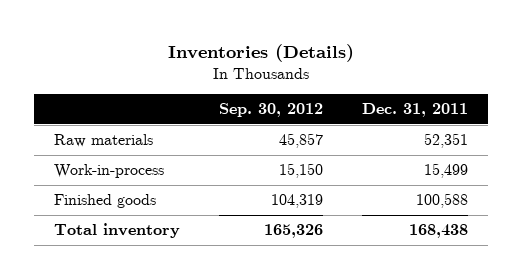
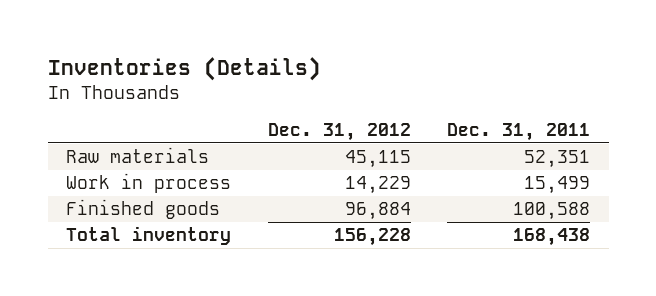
[218,103,323,118] Sep. 30, 2012 -> none
none -> [267,122,411,141] Dec. 31, 2012
[53,164,164,179] Work-in-process -> [65,173,231,194] Work in process

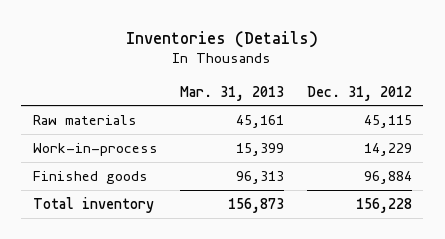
[447,122,591,141] Dec. 31, 2011 -> none
none -> [180,85,285,101] Mar. 31, 2013
[65,173,231,194] Work in process -> [32,142,158,156] Work-in-process

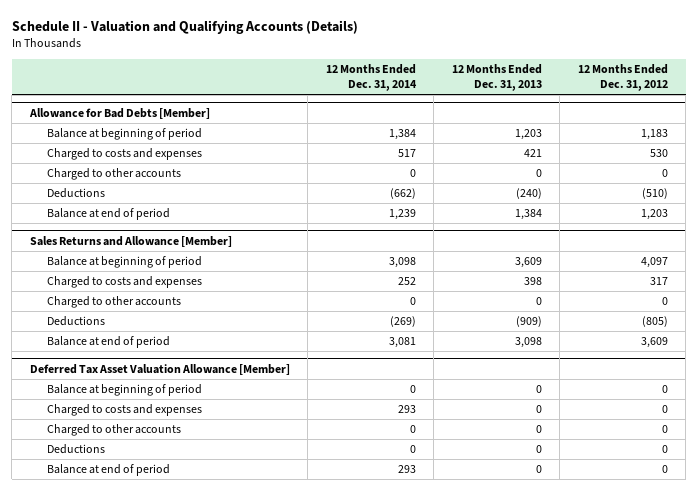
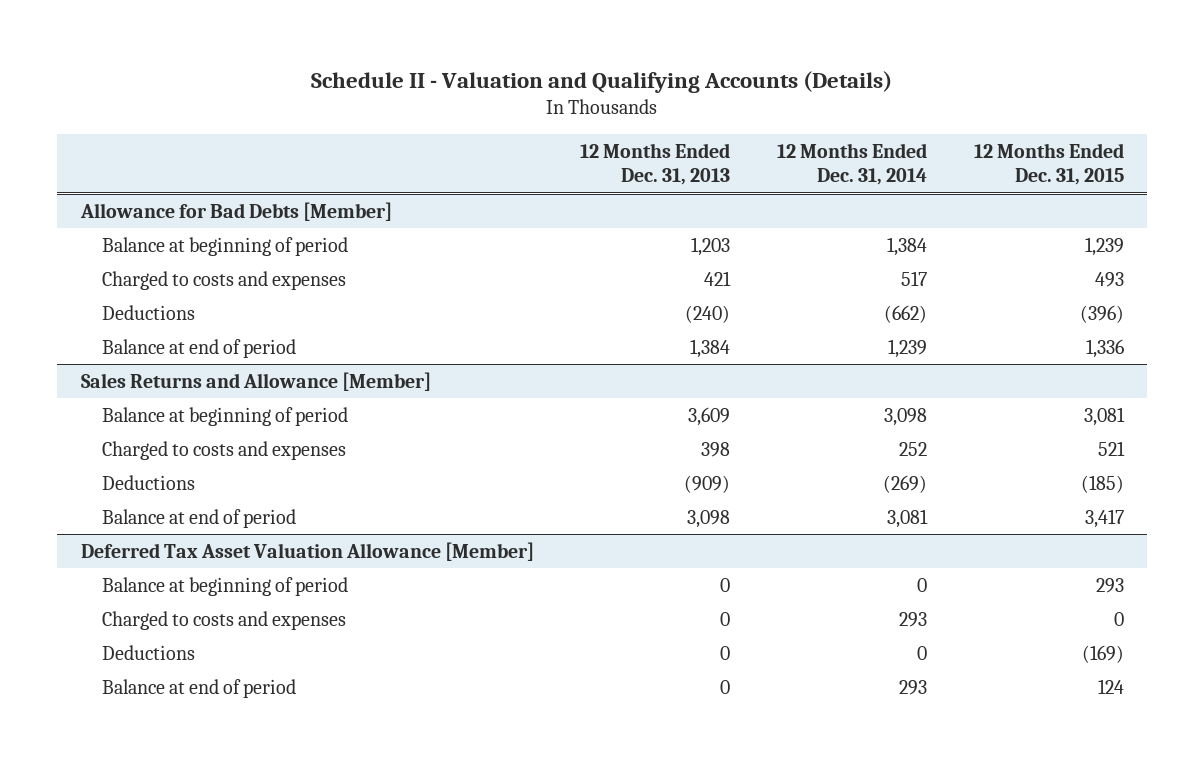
[577,64,668,92] 12 Months Ended Dec. 31, 2012 -> none
none -> [973,142,1124,186] 12 Months Ended Dec. 31, 2015
[46,168,181,181] Charged to other accounts -> none
[46,296,181,309] Charged to other accounts -> none
[46,424,181,437] Charged to other accounts -> none

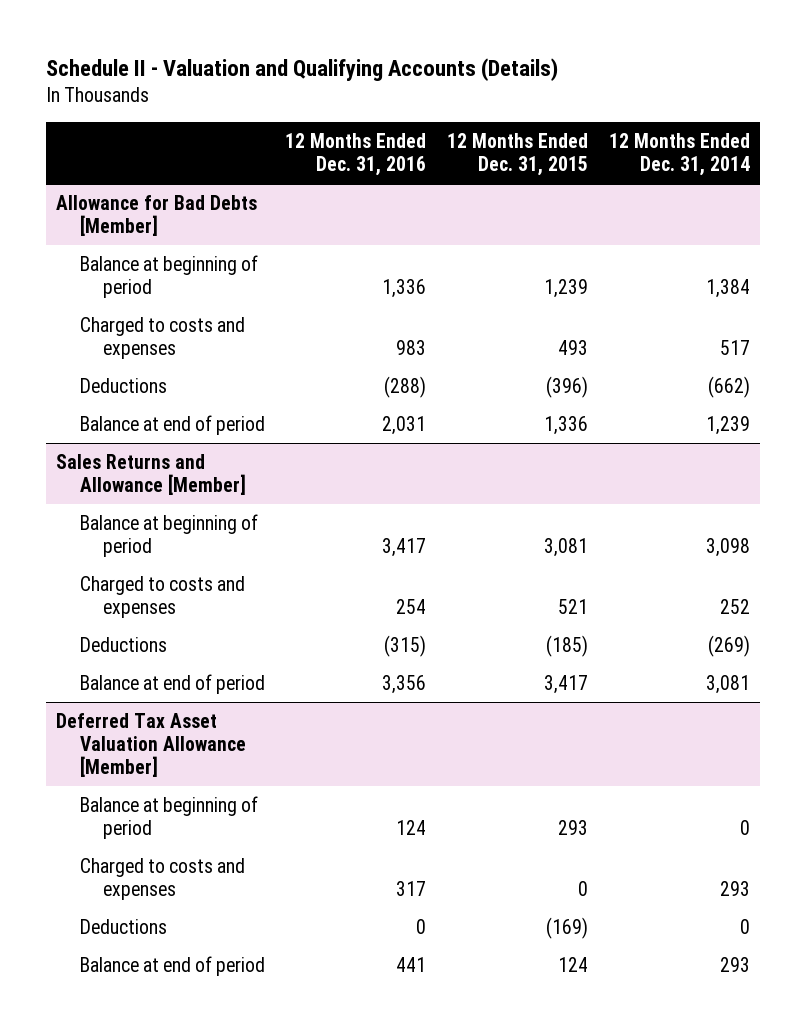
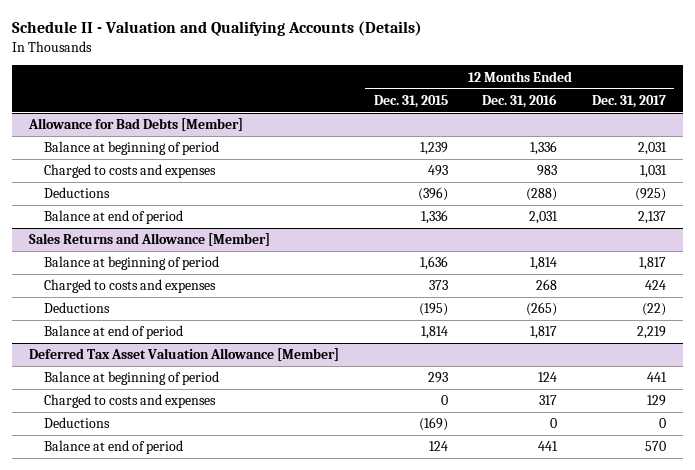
[608,132,750,176] 12 Months Ended Dec. 31, 2014 -> none
none -> [591,94,666,108] Dec. 31, 2017
[382,538,427,558] 3,417 -> [530,257,558,271] 1,814
[543,538,588,558] 3,081 -> [419,256,448,271] 1,636
[396,599,427,615] 254 -> [536,279,558,291] 268
[557,599,588,615] 521 -> [428,280,448,291] 373
[384,634,427,657] (315) -> [526,302,558,317] (265)
[545,634,588,657] (185) -> [418,303,448,317] (195)
[382,674,427,694] 3,356 -> [530,326,558,340] 1,817
[543,674,588,694] 3,417 -> [420,326,448,340] 1,814

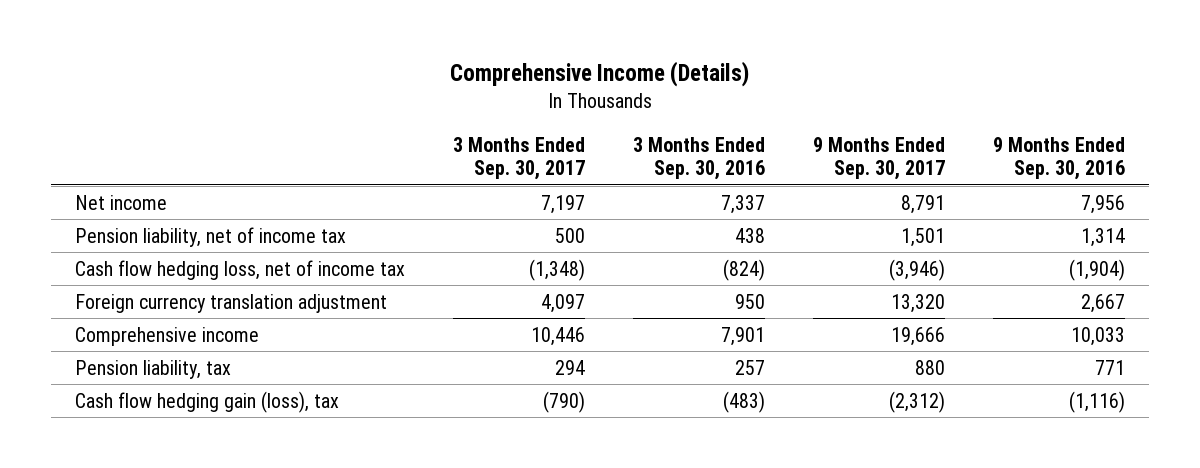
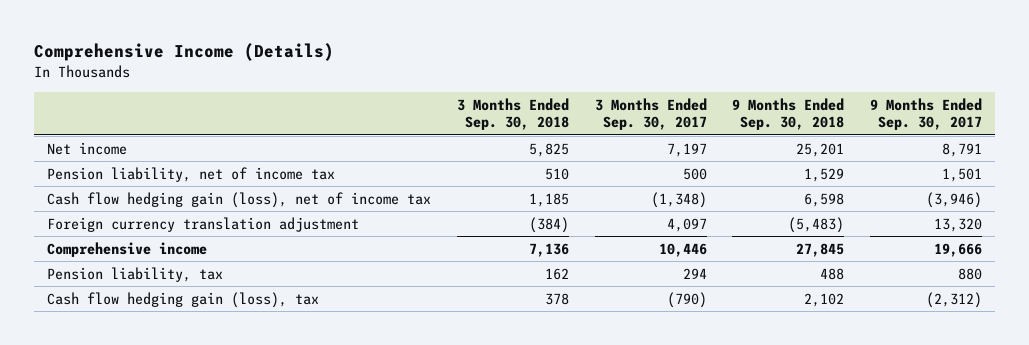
[632,136,765,181] 3 Months Ended Sep. 30, 2016 -> none
[992,136,1125,181] 9 Months Ended Sep. 30, 2016 -> none
none -> [456,97,569,131] 3 Months Ended Sep. 30, 2018
none -> [732,97,845,131] 9 Months Ended Sep. 30, 2018
[74,259,405,280] Cash flow hedging loss, net of income tax -> [47,191,432,208] Cash flow hedging gain (loss), net of income tax

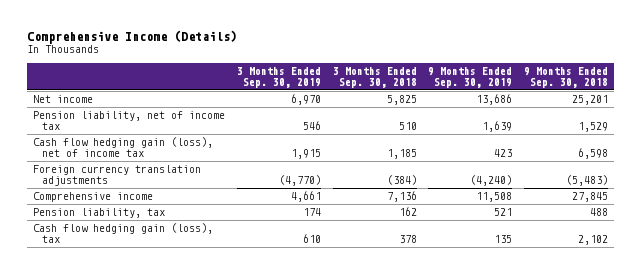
[594,97,707,131] 3 Months Ended Sep. 30, 2017 -> none
[870,97,983,131] 9 Months Ended Sep. 30, 2017 -> none
none -> [236,66,321,88] 3 Months Ended Sep. 30, 2019
none -> [428,66,513,88] 9 Months Ended Sep. 30, 2019
[47,216,360,232] Foreign currency translation adjustment -> [32,165,201,187] Foreign currency translation adjustments

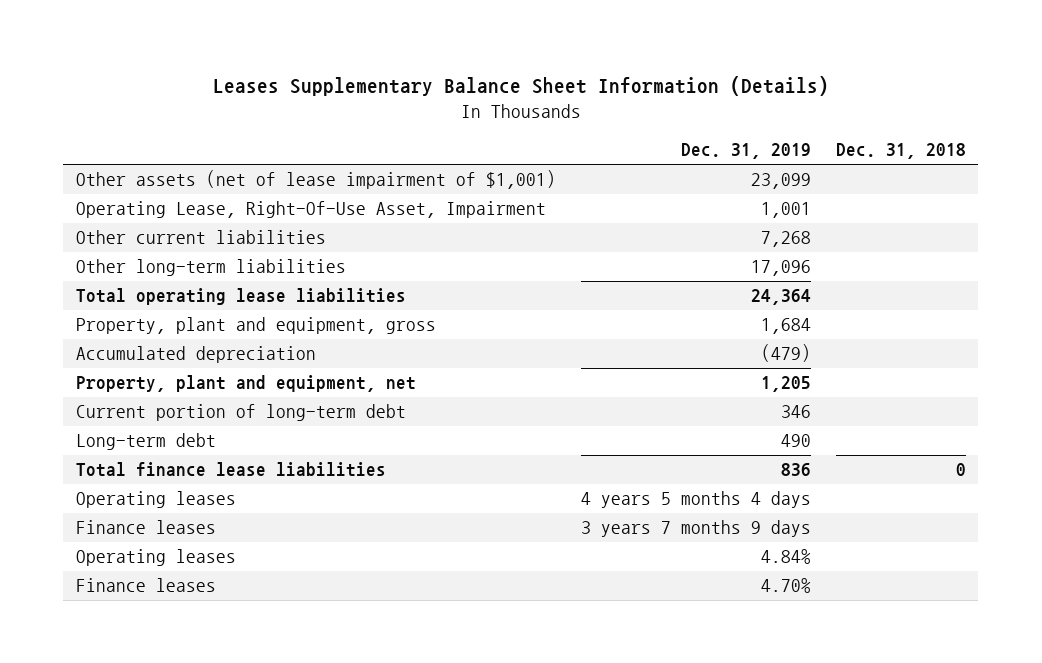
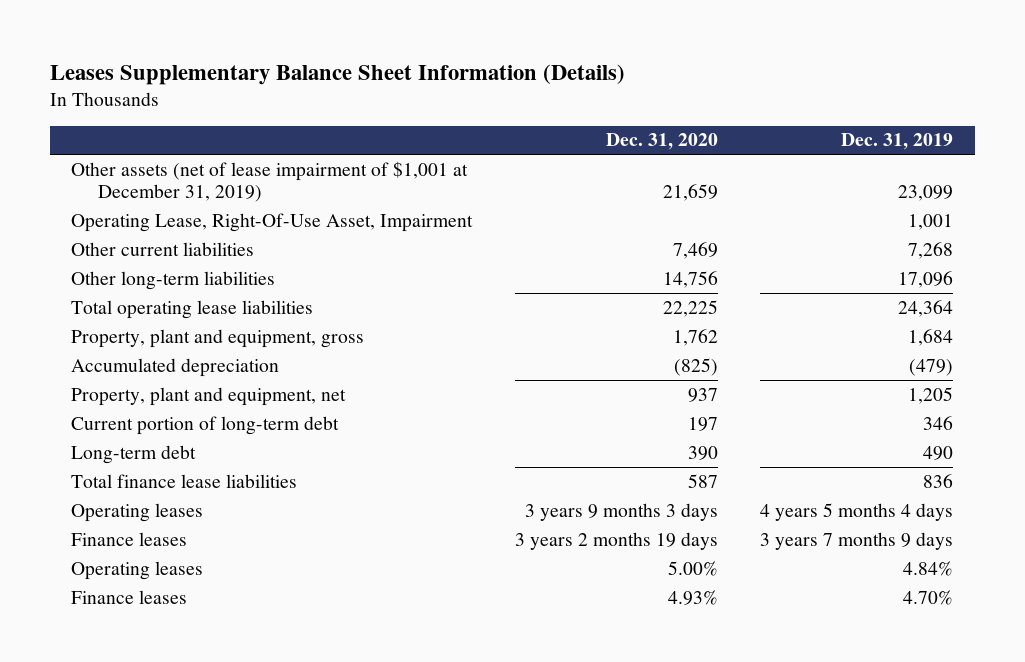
[835,143,966,160] Dec. 31, 2018 -> none
none -> [605,133,718,151] Dec. 31, 2020
[75,170,556,190] Other assets (net of lease impairment of $1,001) -> [71,160,469,203] Other assets (net of lease impairment of $1,001 at December 31, 2019)

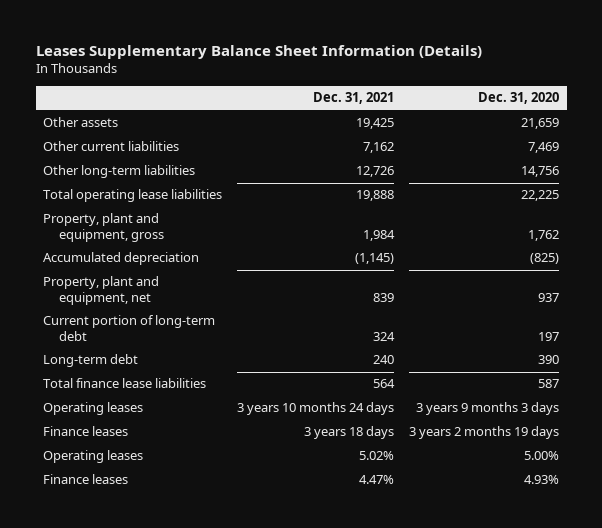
[841,133,954,151] Dec. 31, 2019 -> none
none -> [313,92,395,105] Dec. 31, 2021
[71,212,474,232] Operating Lease, Right-Of-Use Asset, Impairment -> none
[71,160,469,203] Other assets (net of lease impairment of $1,001 at December 31, 2019) -> [43,117,119,128] Other assets

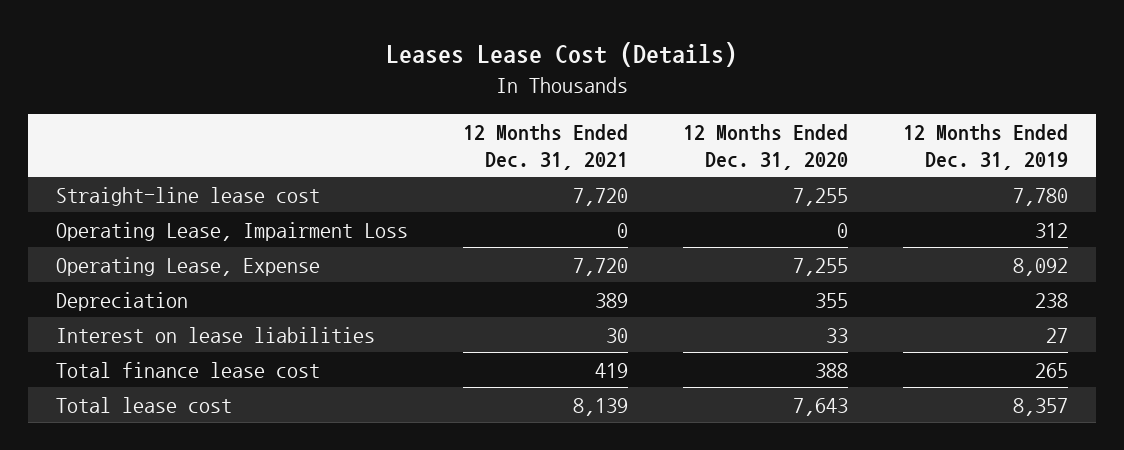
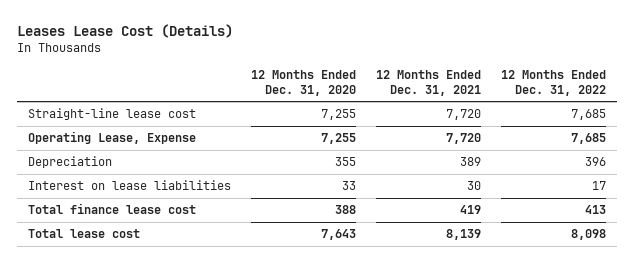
[903,123,1069,170] 12 Months Ended Dec. 31, 2019 -> none
none -> [501,70,607,96] 12 Months Ended Dec. 31, 2022
[55,221,408,241] Operating Lease, Impairment Loss -> none

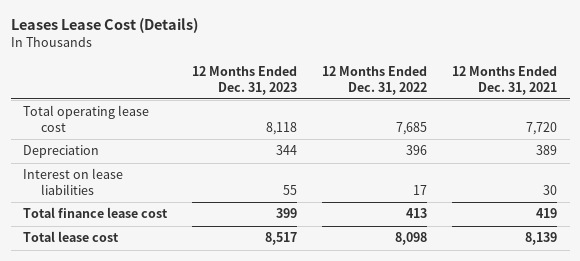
[250,70,356,96] 12 Months Ended Dec. 31, 2020 -> none
none -> [192,66,298,95] 12 Months Ended Dec. 31, 2023
[27,131,196,145] Operating Lease, Expense -> none
[27,108,196,121] Straight-line lease cost -> [23,105,150,132] Total operating lease cost

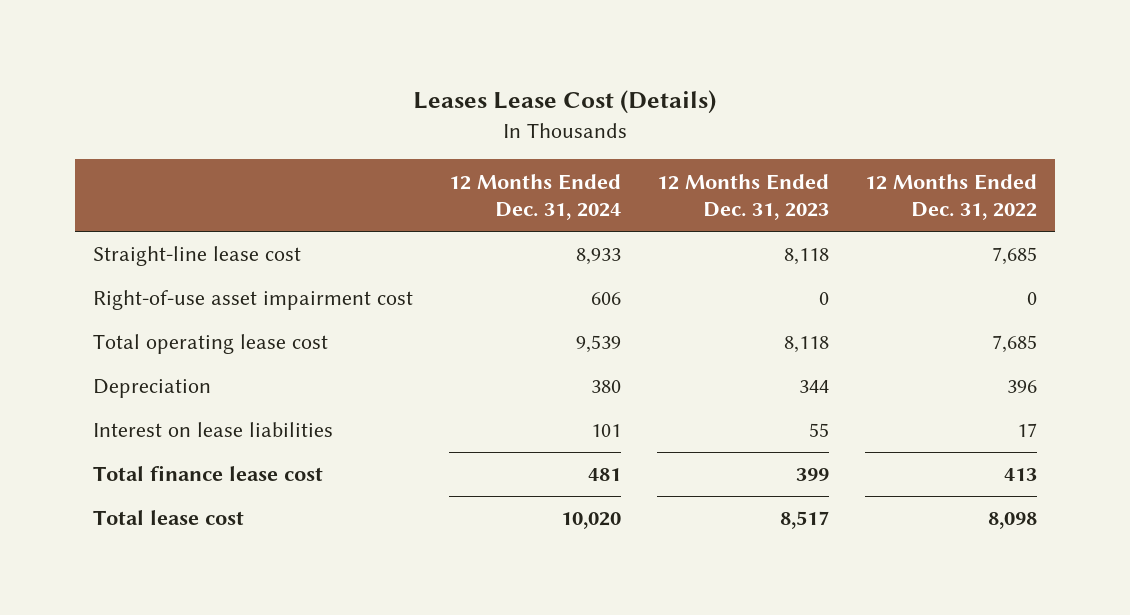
[452,66,558,95] 12 Months Ended Dec. 31, 2021 -> none
none -> [448,173,621,221] 12 Months Ended Dec. 31, 2024
none -> [92,246,301,267] Straight-line lease cost
none -> [92,290,413,311] Right-of-use asset impairment cost

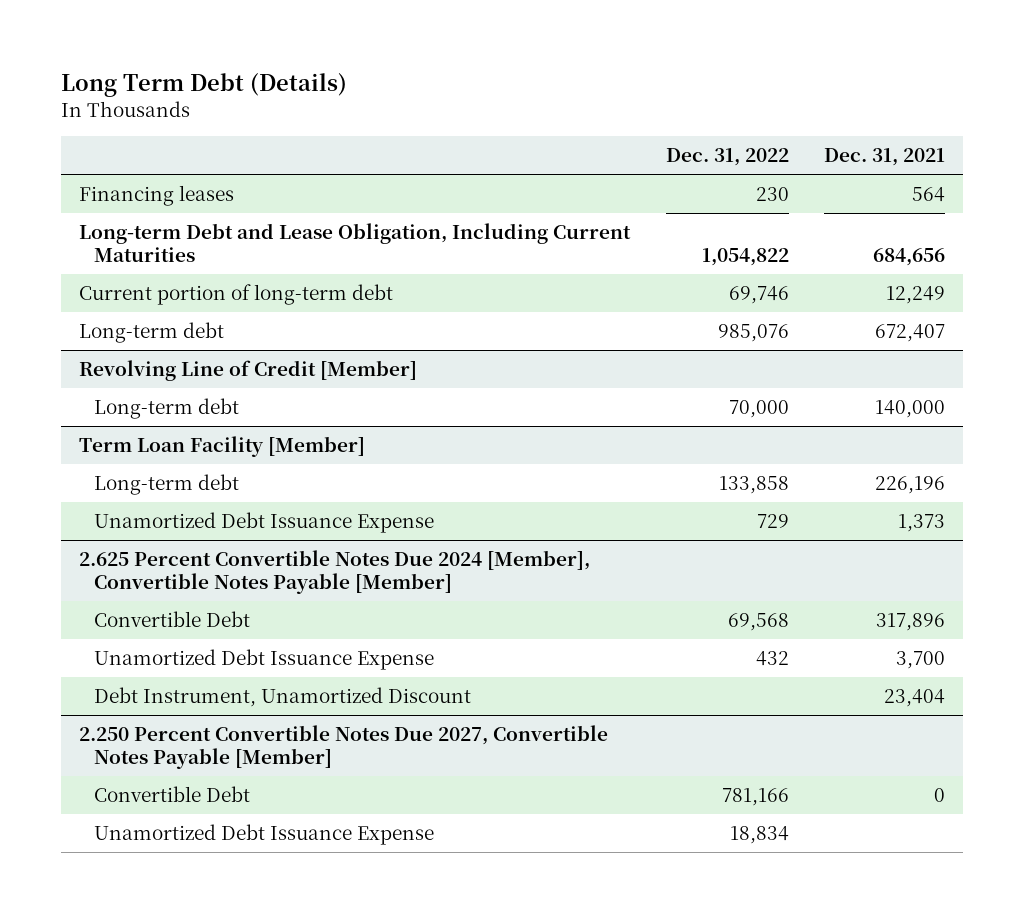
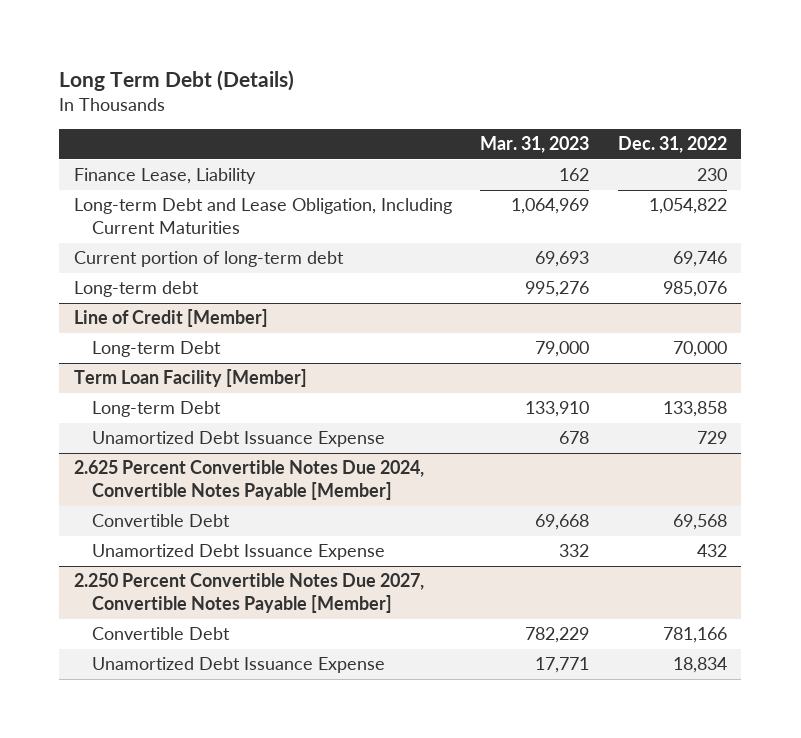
[824,148,946,167] Dec. 31, 2021 -> none
none -> [480,135,590,153] Mar. 31, 2023
[79,184,235,206] Financing leases -> [73,168,256,185] Finance Lease, Liability
[79,359,418,381] Revolving Line of Credit [Member] -> [73,309,268,328] Line of Credit [Member]
[93,397,239,419] Long-term debt -> [91,341,221,358] Long-term Debt
[93,473,239,495] Long-term debt -> [91,401,221,418] Long-term Debt
[79,549,591,594] 2.625 Percent Convertible Notes Due 2024 [Member], Convertible Notes Payable [Member] -> [73,460,424,500] 2.625 Percent Convertible Notes Due 2024, Convertible Notes Payable [Member]
[93,686,471,707] Debt Instrument, Unamortized Discount -> none

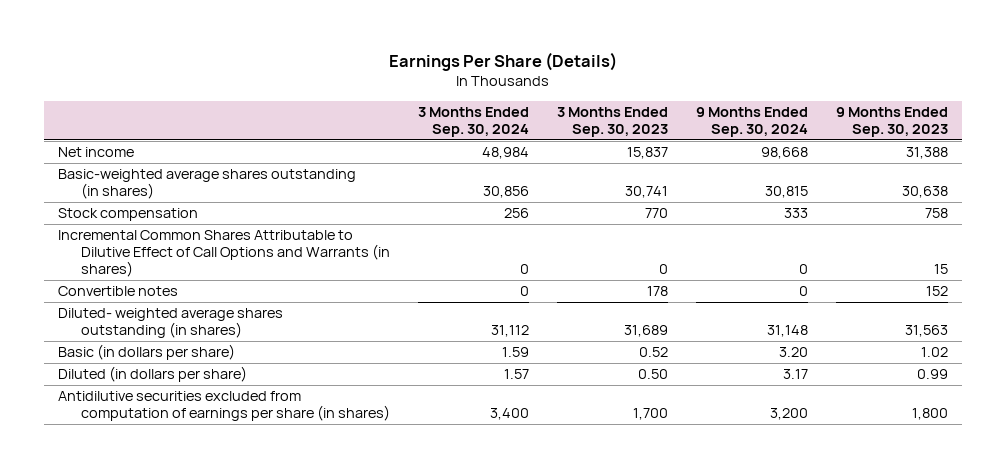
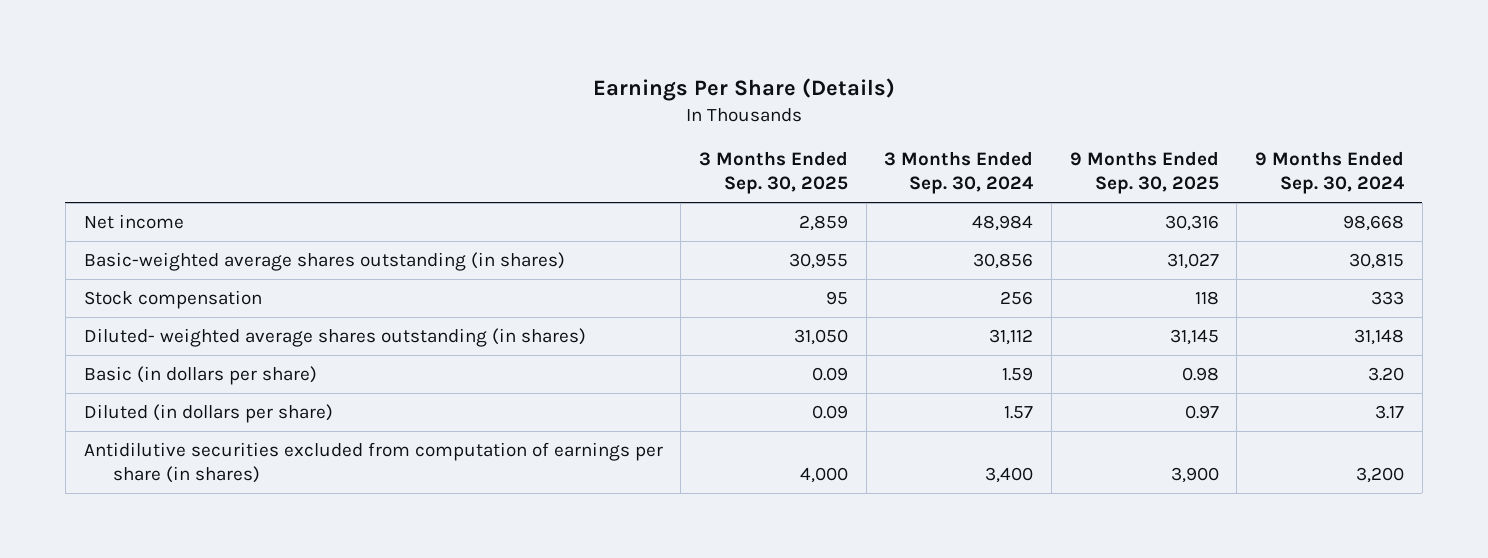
[557,107,669,138] 3 Months Ended Sep. 30, 2023 -> none
[836,107,949,138] 9 Months Ended Sep. 30, 2023 -> none
none -> [698,151,848,195] 3 Months Ended Sep. 30, 2025
none -> [1069,151,1219,195] 9 Months Ended Sep. 30, 2025
[58,230,391,278] Incremental Common Shares Attributable to Dilutive Effect of Call Options and Warrants (in shares) -> none
[58,286,179,297] Convertible notes -> none

